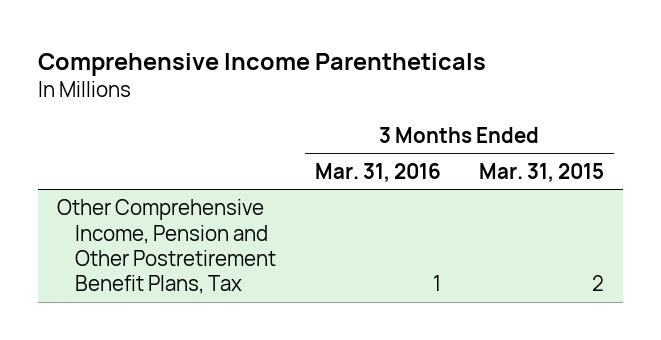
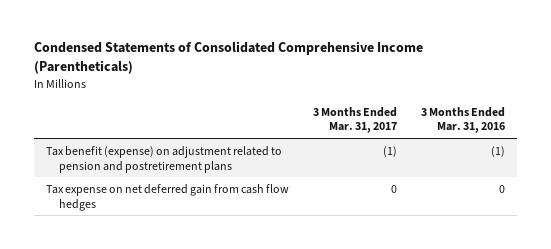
[37,52,486,76] Comprehensive Income Parentheticals -> [33,41,423,75] Condensed Statements of Consolidated Comprehensive Income (Parentheticals)
[478,162,604,182] Mar. 31, 2015 -> none
none -> [312,106,397,134] 3 Months Ended Mar. 31, 2017
[57,199,277,295] Other Comprehensive Income, Pension and Other Postretirement Benefit Plans, Tax -> [45,145,282,173] Tax benefit (expense) on adjustment related to pension and postretirement plans
[432,275,441,292] 1 -> [491,145,506,157] (1)
none -> [45,183,289,211] Tax expense on net deferred gain from cash flow hedges

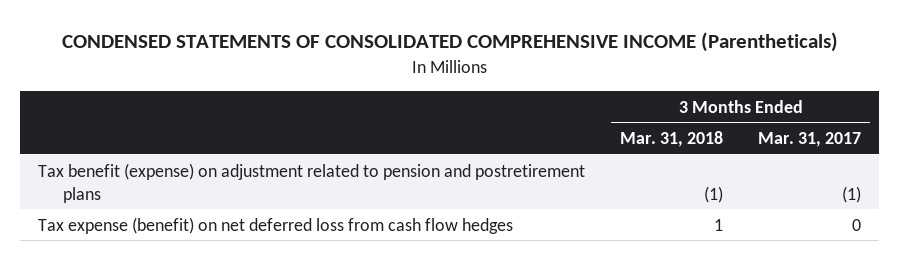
[33,41,423,75] Condensed Statements of Consolidated Comprehensive Income (Parentheticals) -> [61,32,838,53] CONDENSED STATEMENTS OF CONSOLIDATED COMPREHENSIVE INCOME (Parentheticals)
[421,106,506,134] 3 Months Ended Mar. 31, 2016 -> none
none -> [620,130,724,147] Mar. 31, 2018
[45,183,289,211] Tax expense on net deferred gain from cash flow hedges -> [37,216,513,234] Tax expense (benefit) on net deferred loss from cash flow hedges

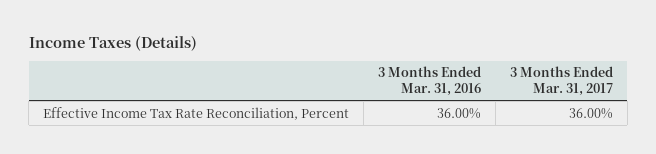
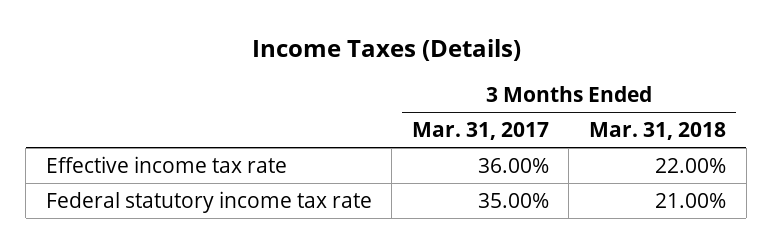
[378,66,482,96] 3 Months Ended Mar. 31, 2016 -> none
none -> [589,122,727,141] Mar. 31, 2018
[43,106,350,120] Effective Income Tax Rate Reconciliation, Percent -> [45,155,287,173] Effective income tax rate
none -> [45,190,372,213] Federal statutory income tax rate

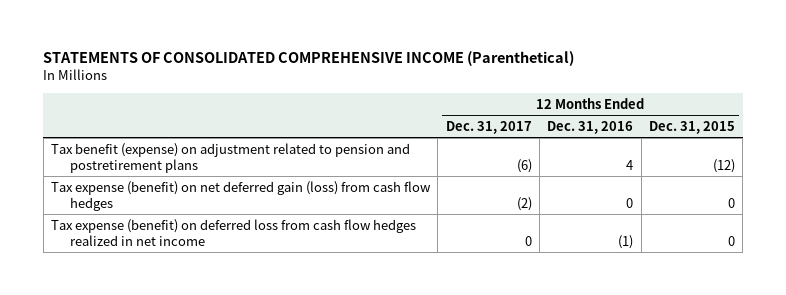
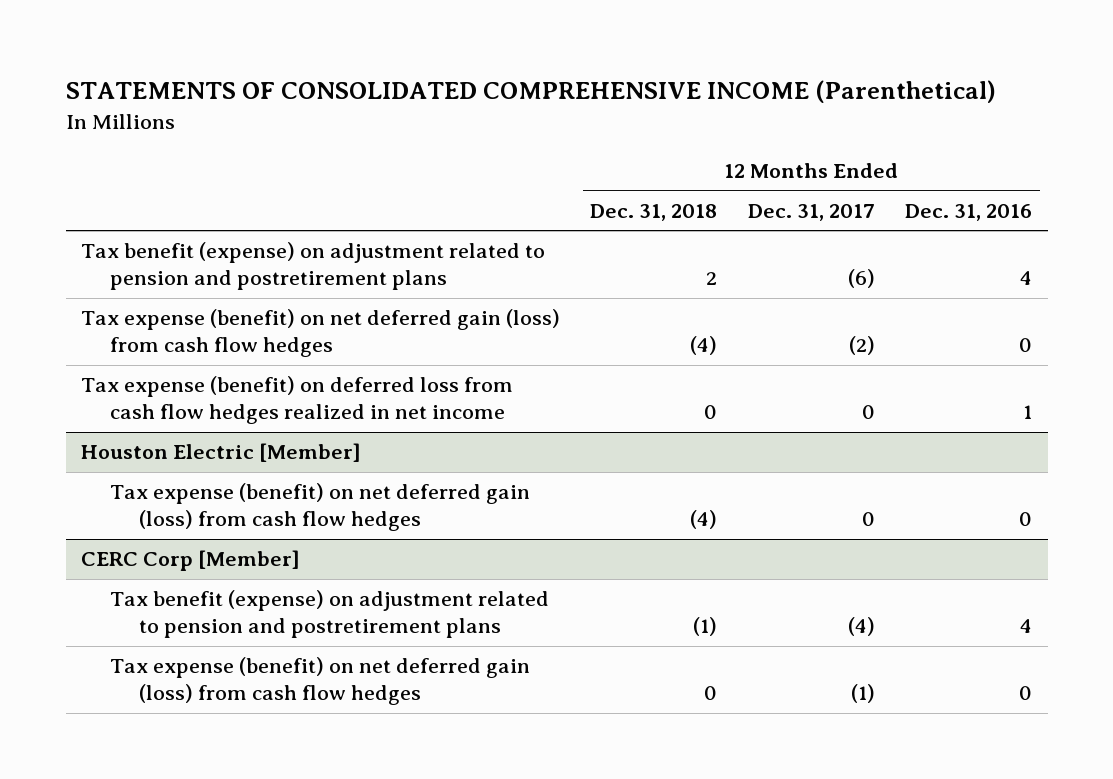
[649,120,736,134] Dec. 31, 2015 -> none
none -> [590,203,718,221] Dec. 31, 2018
[618,235,634,250] (1) -> [1023,405,1033,420] 1
none -> [81,443,362,463] Houston Electric [Member]
none -> [109,483,530,532] Tax expense (benefit) on net deferred gain (loss) from cash flow hedges
none -> [81,550,301,572] CERC Corp [Member]
none -> [109,590,549,639] Tax benefit (expense) on adjustment related to pension and postretirement plans
none -> [109,657,530,706] Tax expense (benefit) on net deferred gain (loss) from cash flow hedges

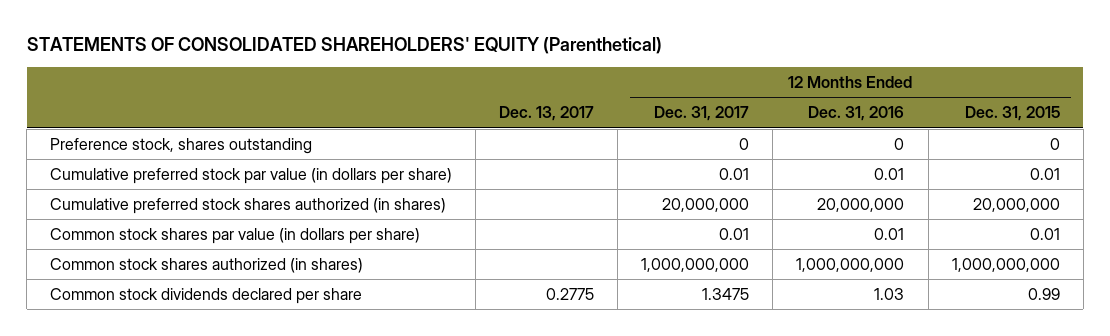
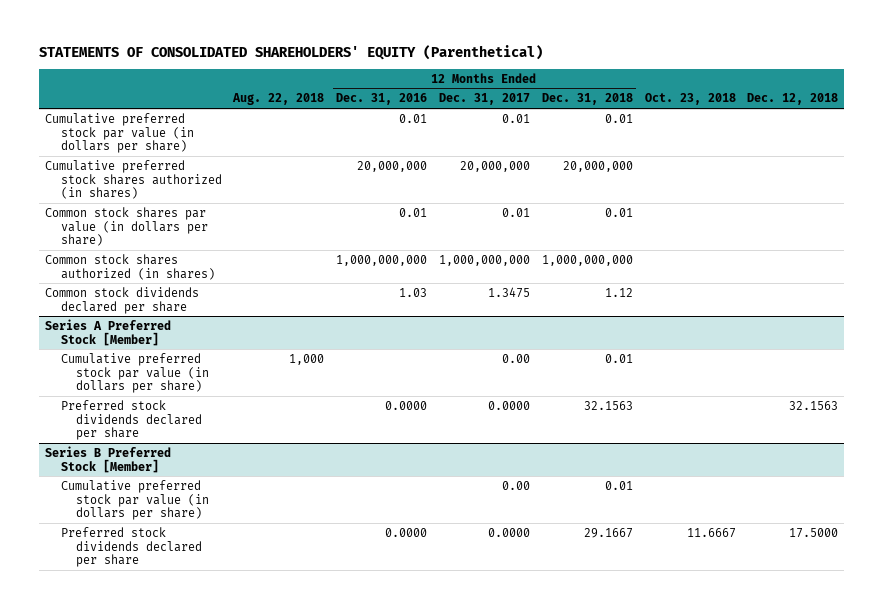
[499,106,595,122] Dec. 13, 2017 -> none
[964,106,1060,122] Dec. 31, 2015 -> none
none -> [232,93,325,106] Aug. 22, 2018
none -> [541,93,633,106] Dec. 31, 2018
none -> [644,93,736,106] Oct. 23, 2018
none -> [747,93,839,106] Dec. 12, 2018
[50,137,313,154] Preference stock, shares outstanding -> none
none -> [44,318,171,346] Series A Preferred Stock [Member]
none -> [60,352,210,394] Cumulative preferred stock par value (in dollars per share)
none -> [60,399,203,441] Preferred stock dividends declared per share
none -> [44,445,171,473] Series B Preferred Stock [Member]
none -> [60,479,210,521] Cumulative preferred stock par value (in dollars per share)
none -> [60,526,203,568] Preferred stock dividends declared per share

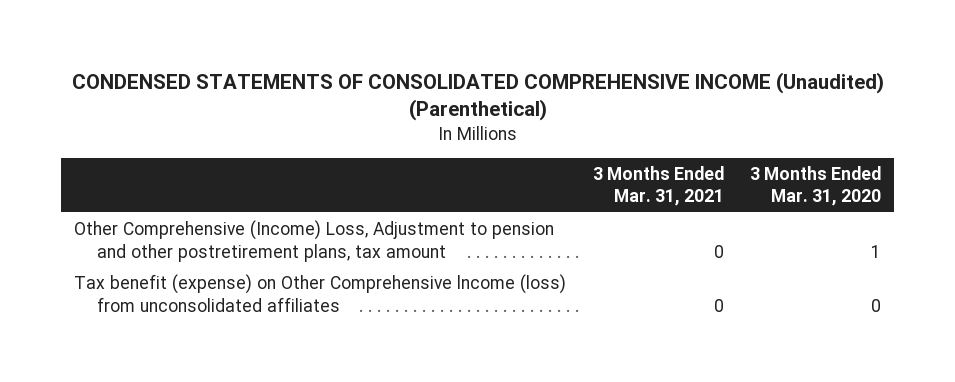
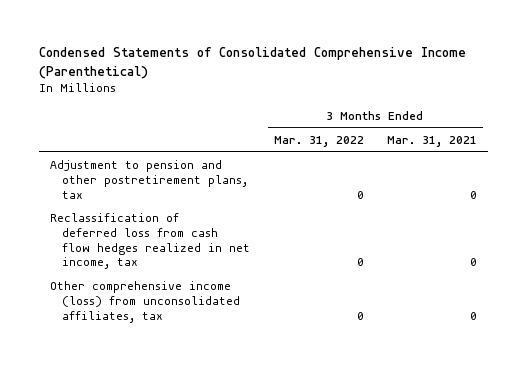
[71,71,884,122] CONDENSED STATEMENTS OF CONSOLIDATED COMPREHENSIVE INCOME (Unaudited) (Parenthetical) -> [38,47,466,79] Condensed Statements of Consolidated Comprehensive Income (Parenthetical)
[750,165,882,207] 3 Months Ended Mar. 31, 2020 -> none
none -> [273,135,364,147] Mar. 31, 2022
[74,219,555,262] Other Comprehensive (Income) Loss, Adjustment to pension and other postretirement plans, tax amount -> [50,160,249,199] Adjustment to pension and other postretirement plans, tax
none -> [50,213,251,270] Reclassification of deferred loss from cash flow hedges realized in net income, tax
[74,273,567,312] Tax benefit (expense) on Other Comprehensive lncome (loss) from unconsolidated affiliates -> [50,281,241,323] Other comprehensive income (loss) from unconsolidated affiliates, tax

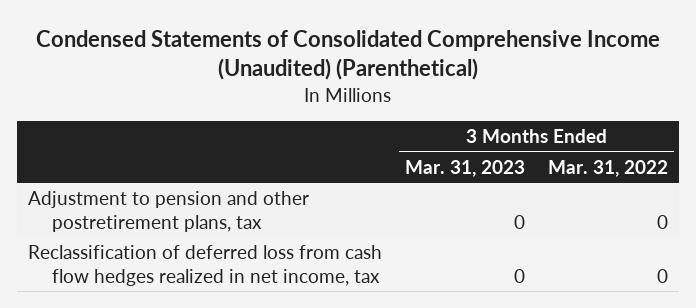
[38,47,466,79] Condensed Statements of Consolidated Comprehensive Income (Parenthetical) -> [36,29,661,81] Condensed Statements of Consolidated Comprehensive Income (Unaudited) (Parenthetical)
[386,135,477,147] Mar. 31, 2021 -> none
none -> [405,159,526,177] Mar. 31, 2023
[50,281,241,323] Other comprehensive income (loss) from unconsolidated affiliates, tax -> none

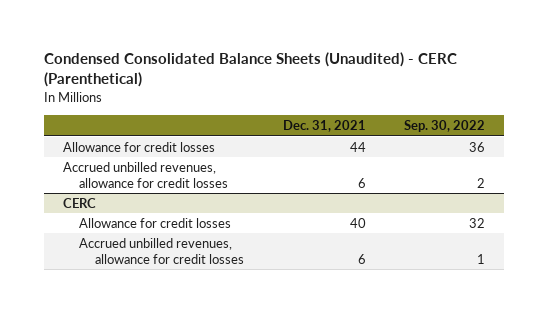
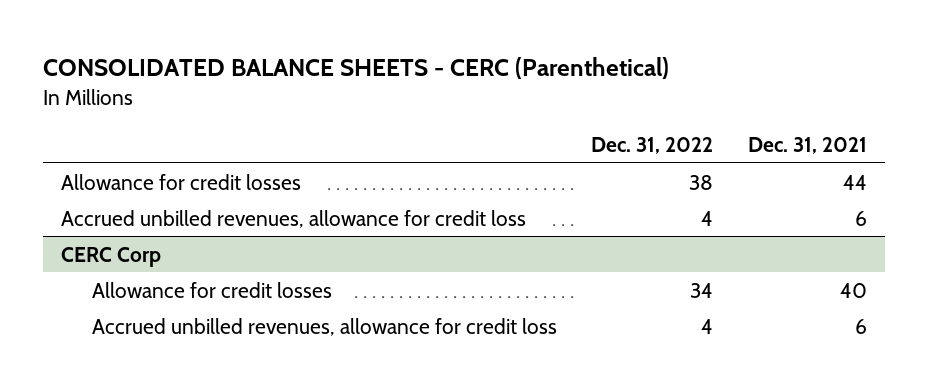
[43,51,457,88] Condensed Consolidated Balance Sheets (Unaudited) - CERC (Parenthetical) -> [43,57,670,80] CONSOLIDATED BALANCE SHEETS - CERC (Parenthetical)
[404,120,486,133] Sep. 30, 2022 -> none
none -> [591,136,714,154] Dec. 31, 2022
[62,161,229,188] Accrued unbilled revenues, allowance for credit losses -> [60,209,526,228] Accrued unbilled revenues, allowance for credit loss
[62,197,96,208] CERC -> [60,246,161,267] CERC Corp
[79,237,245,264] Accrued unbilled revenues, allowance for credit losses -> [91,317,557,336] Accrued unbilled revenues, allowance for credit loss

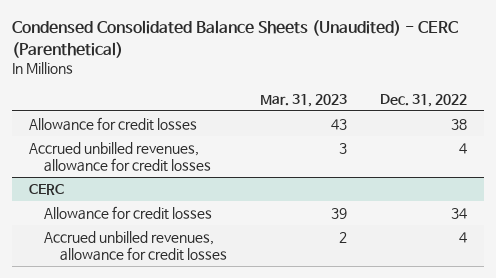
[43,57,670,80] CONSOLIDATED BALANCE SHEETS - CERC (Parenthetical) -> [12,20,459,58] Condensed Consolidated Balance Sheets (Unaudited) - CERC (Parenthetical)
[748,136,868,154] Dec. 31, 2021 -> none
none -> [259,93,347,107] Mar. 31, 2023
[60,209,526,228] Accrued unbilled revenues, allowance for credit loss -> [28,141,212,172] Accrued unbilled revenues, allowance for credit losses
[60,246,161,267] CERC Corp -> [28,183,64,195] CERC
[91,317,557,336] Accrued unbilled revenues, allowance for credit loss -> [44,230,227,261] Accrued unbilled revenues, allowance for credit losses

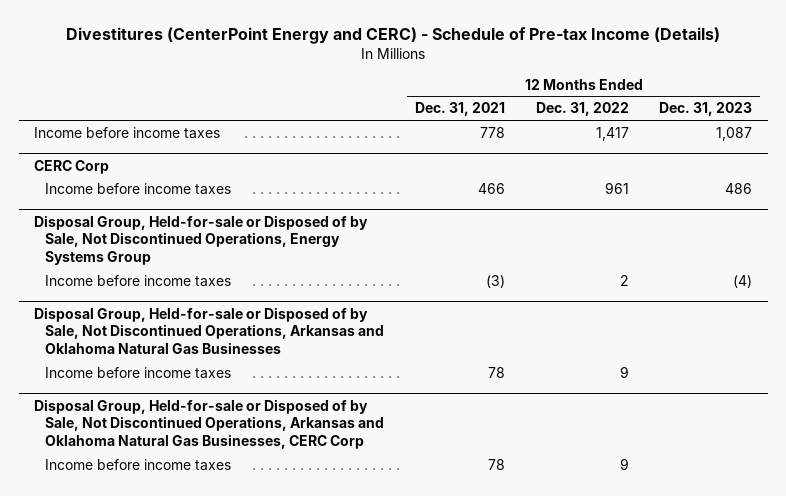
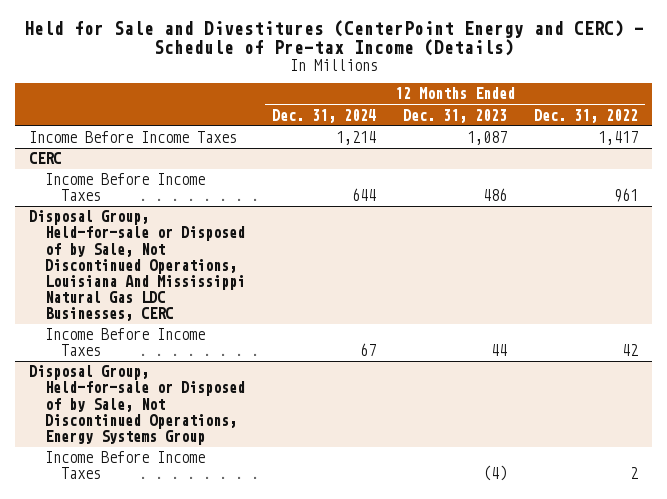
[66,27,721,45] Divestitures (CenterPoint Energy and CERC) - Schedule of Pre-tax Income (Details) -> [23,19,644,56] Held for Sale and Divestitures (CenterPoint Energy and CERC) - Schedule of Pre-tax Income (Details)
[414,102,505,117] Dec. 31, 2021 -> none
none -> [272,108,377,123] Dec. 31, 2024
[34,126,221,139] Income before income taxes -> [28,131,237,144] Income Before Income Taxes
[34,159,110,174] CERC Corp -> [28,152,61,165] CERC
[45,182,232,195] Income before income taxes -> [44,173,205,202] Income Before Income Taxes
none -> [28,210,245,321] Disposal Group, Held-for-sale or Disposed of by Sale, Not Discontinued Operations, Louisiana And Mississippi Natural Gas LDC Businesses, CERC
none -> [44,328,205,357] Income Before Income Taxes
[34,306,385,354] Disposal Group, Held-for-sale or Disposed of by Sale, Not Discontinued Operations, Arkansas and Oklahoma Natural Gas Businesses -> none
[45,366,232,379] Income before income taxes -> none
[34,398,385,449] Disposal Group, Held-for-sale or Disposed of by Sale, Not Discontinued Operations, Arkansas and Oklahoma Natural Gas Businesses, CERC Corp -> none
[45,458,232,471] Income before income taxes -> none
[45,274,232,287] Income before income taxes -> [44,451,205,480] Income Before Income Taxes

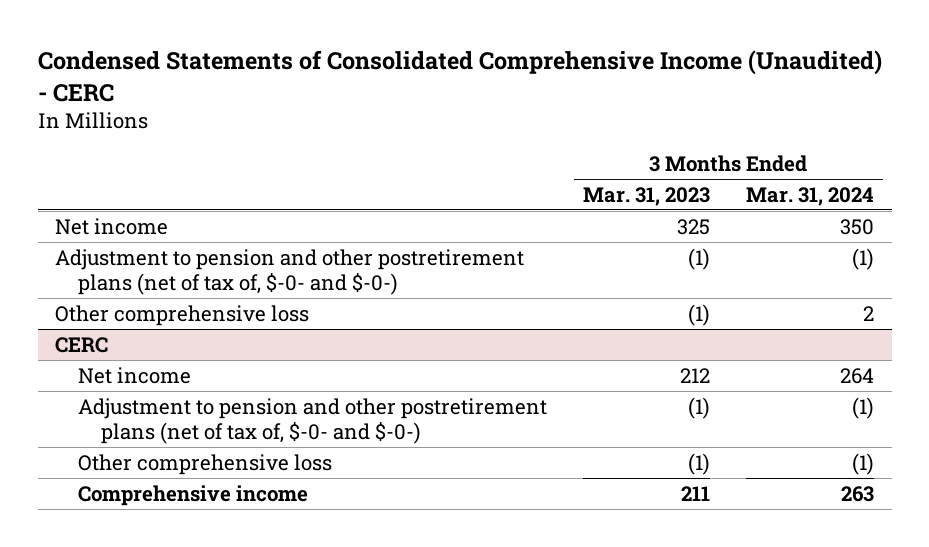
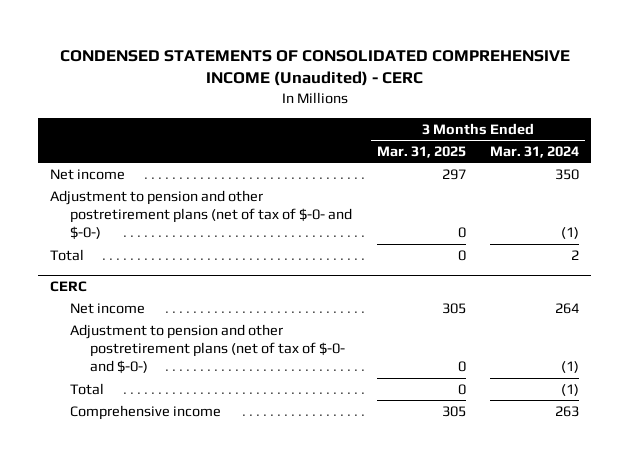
[37,50,882,102] Condensed Statements of Consolidated Comprehensive Income (Unaudited) - CERC -> [59,49,570,87] CONDENSED STATEMENTS OF CONSOLIDATED COMPREHENSIVE INCOME (Unaudited) - CERC
[582,186,710,206] Mar. 31, 2023 -> none
none -> [376,145,466,158] Mar. 31, 2025
[55,248,525,295] Adjustment to pension and other postretirement plans (net of tax of, $-0- and $-0-) -> [50,189,353,241] Adjustment to pension and other postretirement plans (net of tax of $-0- and $-0-)
[55,304,310,326] Other comprehensive loss -> [50,248,85,261] Total
[78,397,548,444] Adjustment to pension and other postretirement plans (net of tax of, $-0- and $-0-) -> [70,323,346,375] Adjustment to pension and other postretirement plans (net of tax of $-0- and $-0-)
[78,453,333,475] Other comprehensive loss -> [70,382,105,395] Total

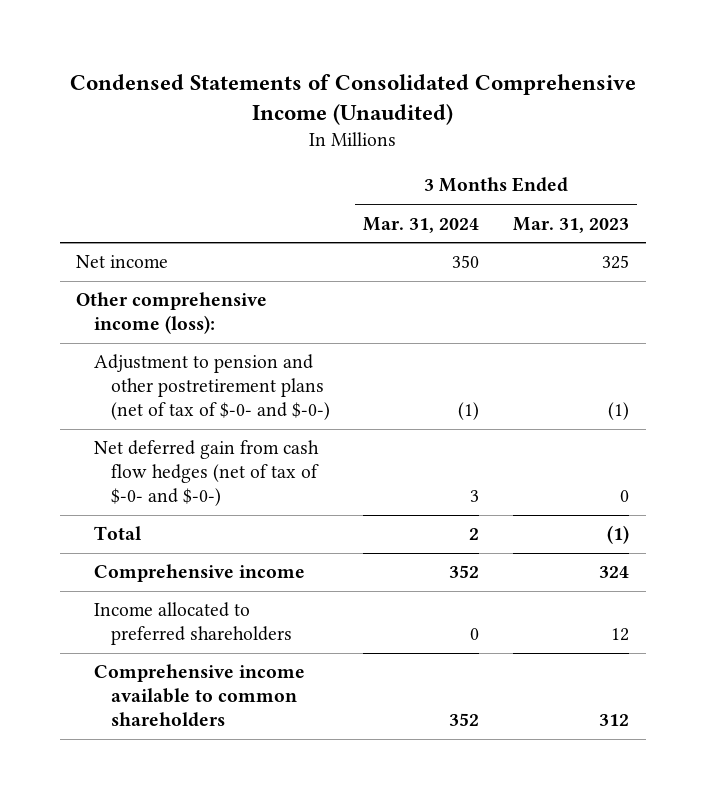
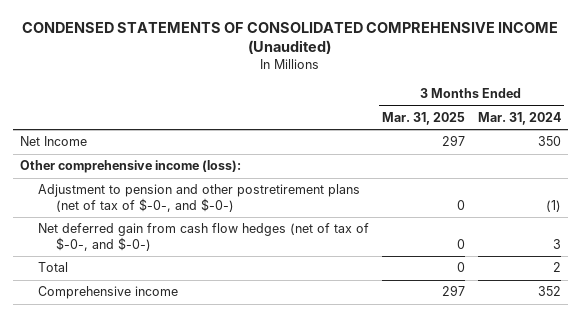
[69,73,636,126] Condensed Statements of Consolidated Comprehensive Income (Unaudited) -> [22,21,559,55] CONDENSED STATEMENTS OF CONSOLIDATED COMPREHENSIVE INCOME (Unaudited)
[512,216,629,233] Mar. 31, 2023 -> none
none -> [381,111,465,125] Mar. 31, 2025
[76,255,169,269] Net income -> [19,136,87,147] Net Income
[93,354,331,420] Adjustment to pension and other postretirement plans (net of tax of $-0- and $-0-) -> [37,184,360,212] Adjustment to pension and other postretirement plans (net of tax of $-0-, and $-0-)
[93,440,320,506] Net deferred gain from cash flow hedges (net of tax of $-0- and $-0-) -> [37,223,369,251] Net deferred gain from cash flow hedges (net of tax of $-0-, and $-0-)
[93,602,293,646] Income allocated to preferred shareholders -> none
[93,664,305,727] Comprehensive income available to common shareholders -> none

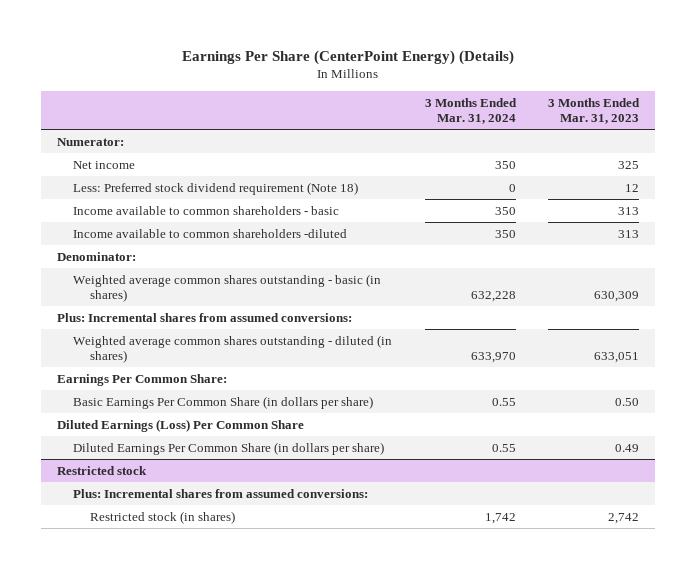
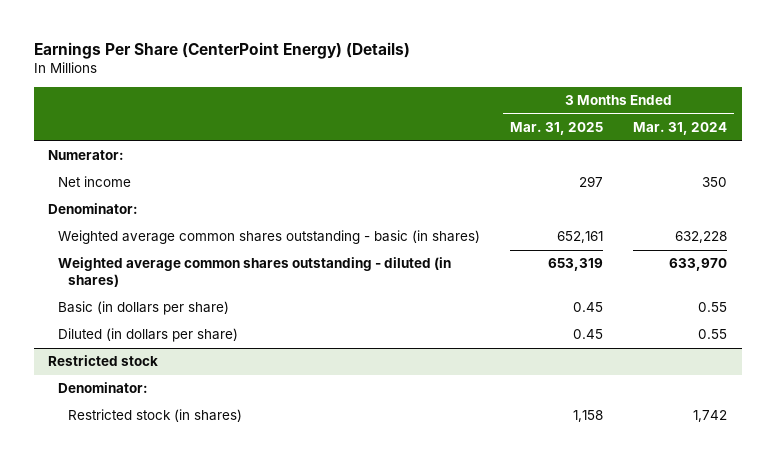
[548,97,641,124] 3 Months Ended Mar. 31, 2023 -> none
none -> [510,122,604,136] Mar. 31, 2025
[73,181,359,195] Less: Preferred stock dividend requirement (Note 18) -> none
[73,205,340,215] Income available to common shareholders - basic -> none
[73,228,348,238] Income available to common shareholders -diluted -> none
[56,312,352,322] Plus: Incremental shares from assumed conversions: -> none
[56,373,227,386] Earnings Per Common Share: -> none
[56,418,304,432] Diluted Earnings (Loss) Per Common Share -> none
[73,395,374,409] Basic Earnings Per Common Share (in dollars per share) -> [58,301,230,316] Basic (in dollars per share)
[73,441,385,455] Diluted Earnings Per Common Share (in dollars per share) -> [58,328,239,343] Diluted (in dollars per share)
[73,488,369,498] Plus: Incremental shares from assumed conversions: -> none
none -> [58,382,149,394] Denominator:

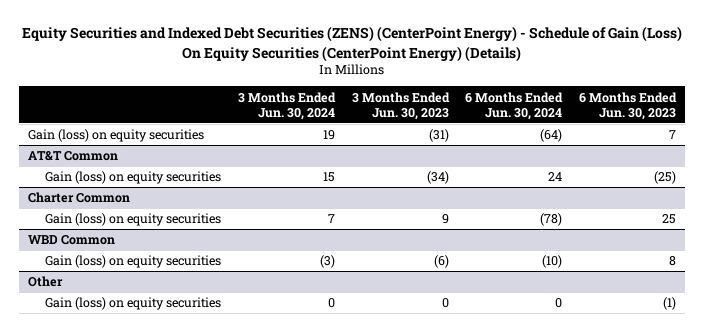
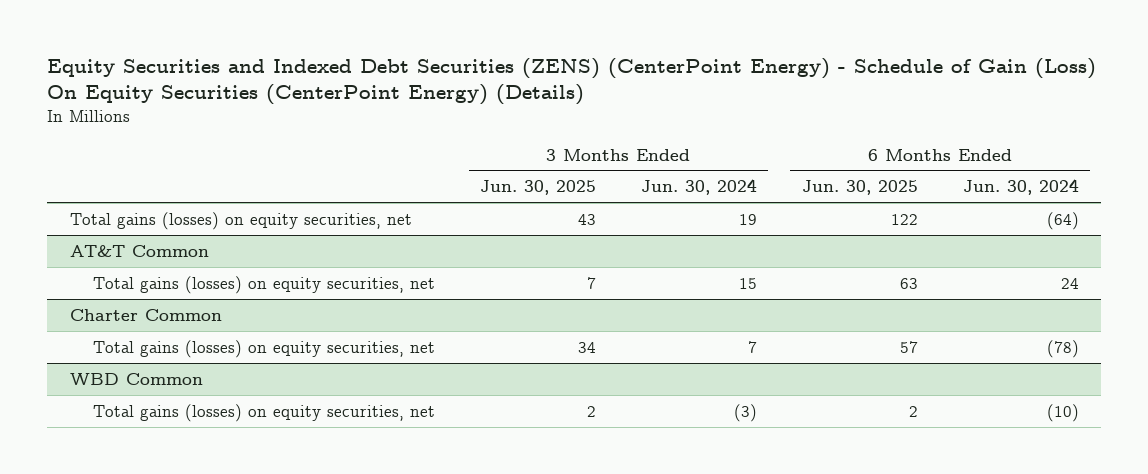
[351,91,450,120] 3 Months Ended Jun. 30, 2023 -> none
[579,91,678,120] 6 Months Ended Jun. 30, 2023 -> none
none -> [479,180,596,196] Jun. 30, 2025
none -> [801,180,918,196] Jun. 30, 2025
[27,129,204,143] Gain (loss) on equity securities -> [69,211,412,230] Total gains (losses) on equity securities, net
[44,171,221,185] Gain (loss) on equity securities -> [92,275,435,294] Total gains (losses) on equity securities, net
[44,213,221,227] Gain (loss) on equity securities -> [92,339,435,358] Total gains (losses) on equity securities, net
[27,276,63,288] Other -> none
[44,297,221,311] Gain (loss) on equity securities -> none
[44,255,221,269] Gain (loss) on equity securities -> [92,403,435,422] Total gains (losses) on equity securities, net

